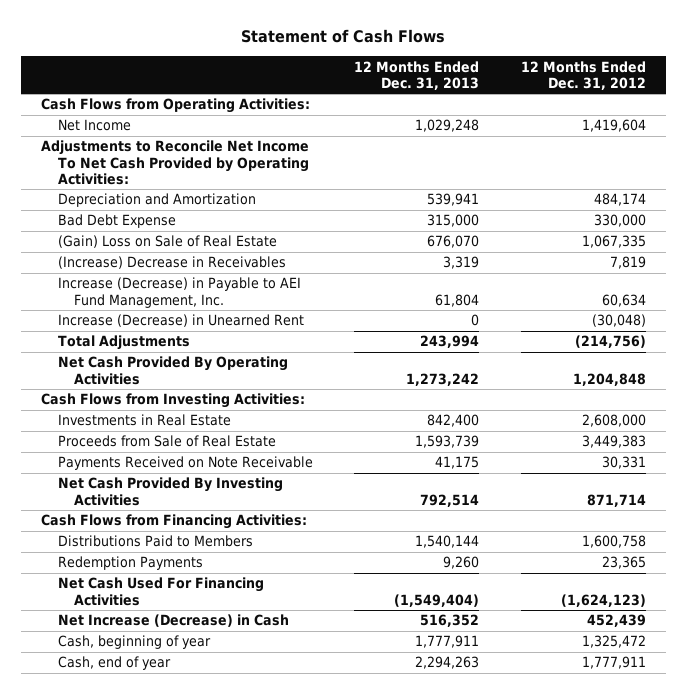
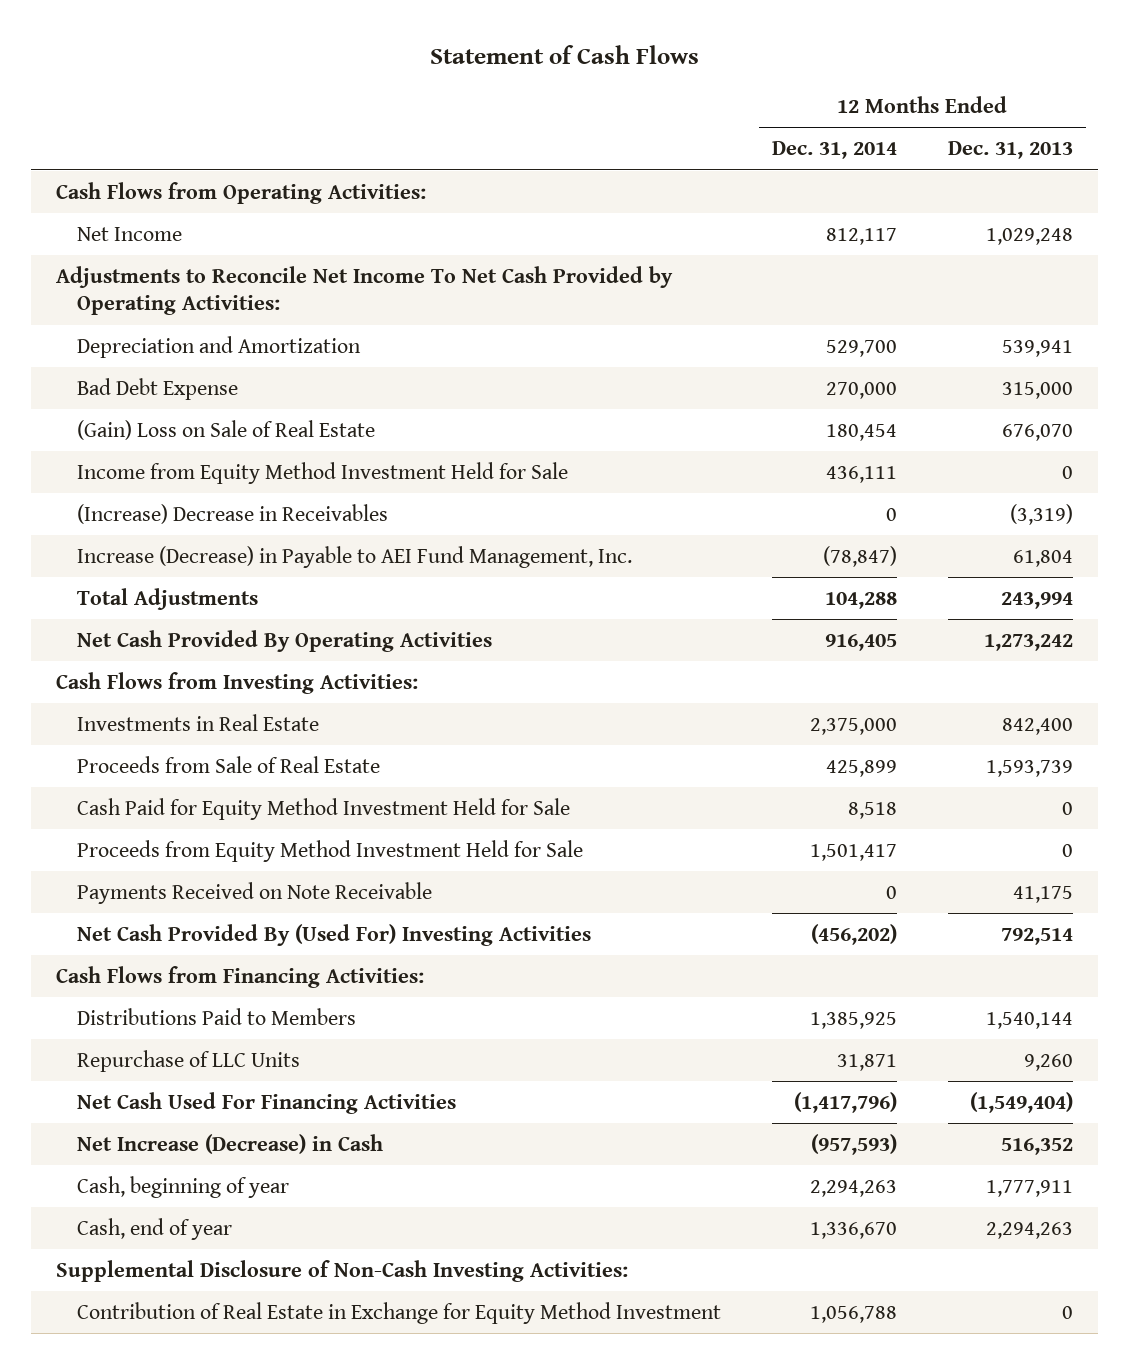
[520,60,646,90] 12 Months Ended Dec. 31, 2012 -> none
none -> [771,141,897,160] Dec. 31, 2014
none -> [76,461,568,484] Income from Equity Method Investment Held for Sale
[443,256,480,270] 3,319 -> [1009,503,1073,525] (3,319)
[57,314,304,328] Increase (Decrease) in Unearned Rent -> none
none -> [76,797,570,820] Cash Paid for Equity Method Investment Held for Sale
none -> [76,839,583,862] Proceeds from Equity Method Investment Held for Sale
[57,477,283,506] Net Cash Provided By Investing Activities -> [76,923,591,946] Net Cash Provided By (Used For) Investing Activities
[57,556,203,571] Redemption Payments -> [76,1049,300,1072] Repurchase of LLC Units
none -> [56,1259,629,1282] Supplemental Disclosure of Non-Cash Investing Activities:
none -> [76,1301,721,1324] Contribution of Real Estate in Exchange for Equity Method Investment

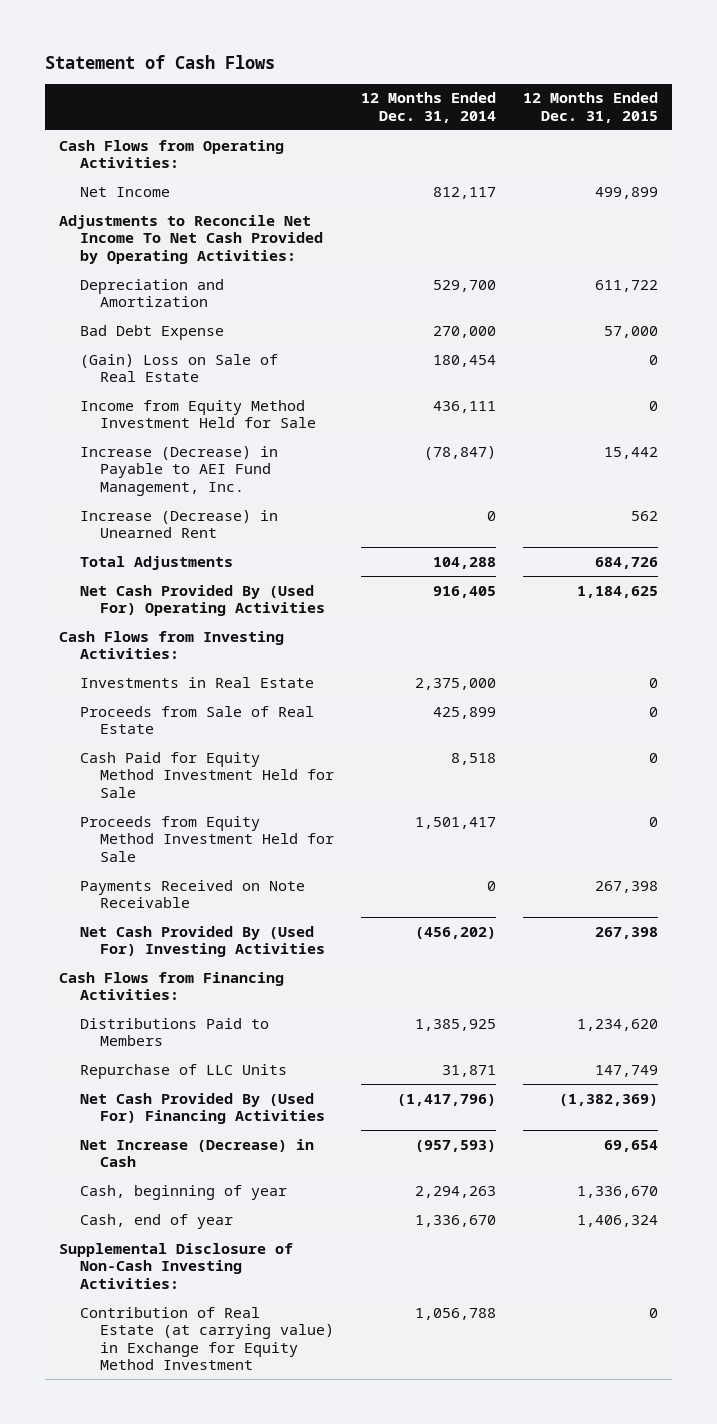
[947,141,1073,160] Dec. 31, 2013 -> none
none -> [523,92,659,123] 12 Months Ended Dec. 31, 2015
[76,503,388,524] (Increase) Decrease in Receivables -> none
none -> [79,509,278,539] Increase (Decrease) in Unearned Rent
[76,629,492,652] Net Cash Provided By Operating Activities -> [79,584,326,617] Net Cash Provided By (Used For) Operating Activities
[76,1091,456,1114] Net Cash Used For Financing Activities -> [79,1092,326,1125] Net Cash Provided By (Used For) Financing Activities
[76,1301,721,1324] Contribution of Real Estate in Exchange for Equity Method Investment -> [79,1306,335,1370] Contribution of Real Estate (at carrying value) in Exchange for Equity Method Investment

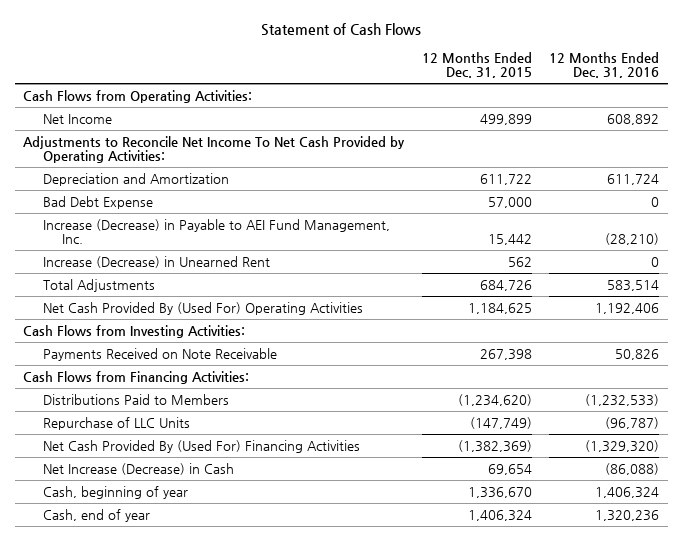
[361,92,497,123] 12 Months Ended Dec. 31, 2014 -> none
none -> [549,52,660,79] 12 Months Ended Dec. 31, 2016
[79,353,278,383] (Gain) Loss on Sale of Real Estate -> none
[79,399,317,429] Income from Equity Method Investment Held for Sale -> none
[79,676,314,688] Investments in Real Estate -> none
[79,705,314,735] Proceeds from Sale of Real Estate -> none
[79,751,335,798] Cash Paid for Equity Method Investment Held for Sale -> none
[79,815,335,862] Proceeds from Equity Method Investment Held for Sale -> none
[79,925,326,958] Net Cash Provided By (Used For) Investing Activities -> none
[577,1018,659,1031] 1,234,620 -> [457,393,532,406] (1,234,620)
[595,1064,659,1077] 147,749 -> [469,416,532,429] (147,749)
[58,1242,293,1289] Supplemental Disclosure of Non-Cash Investing Activities: -> none
[79,1306,335,1370] Contribution of Real Estate (at carrying value) in Exchange for Equity Method Investment -> none

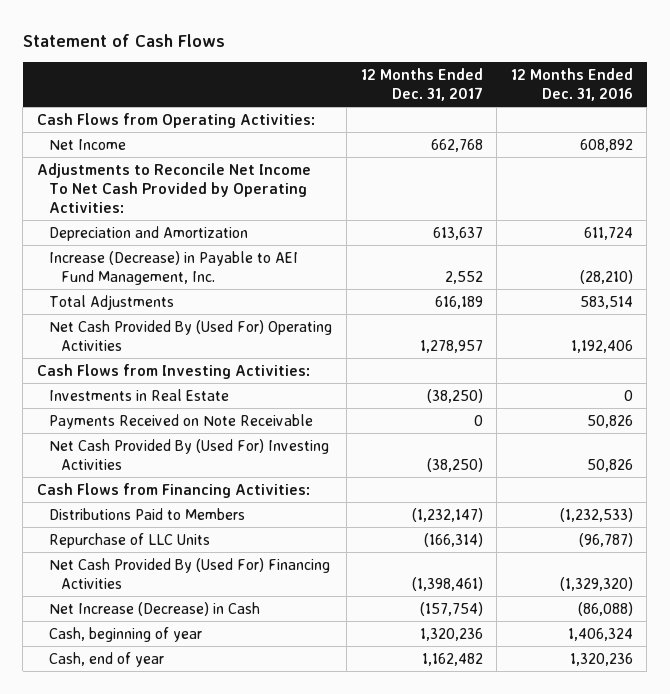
[421,52,532,79] 12 Months Ended Dec. 31, 2015 -> none
none -> [360,67,483,102] 12 Months Ended Dec. 31, 2017
[42,195,153,209] Bad Debt Expense -> none
[42,255,270,268] Increase (Decrease) in Unearned Rent -> none
none -> [49,388,230,401] Investments in Real Estate
none -> [49,438,330,470] Net Cash Provided By (Used For) Investing Activities

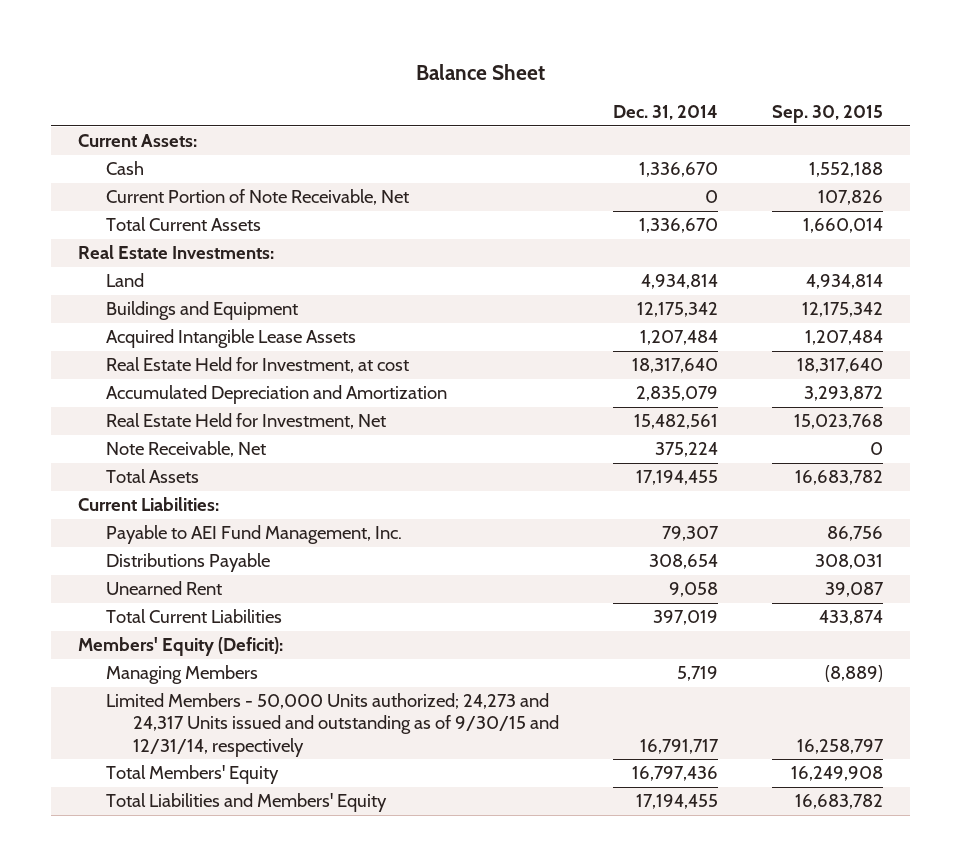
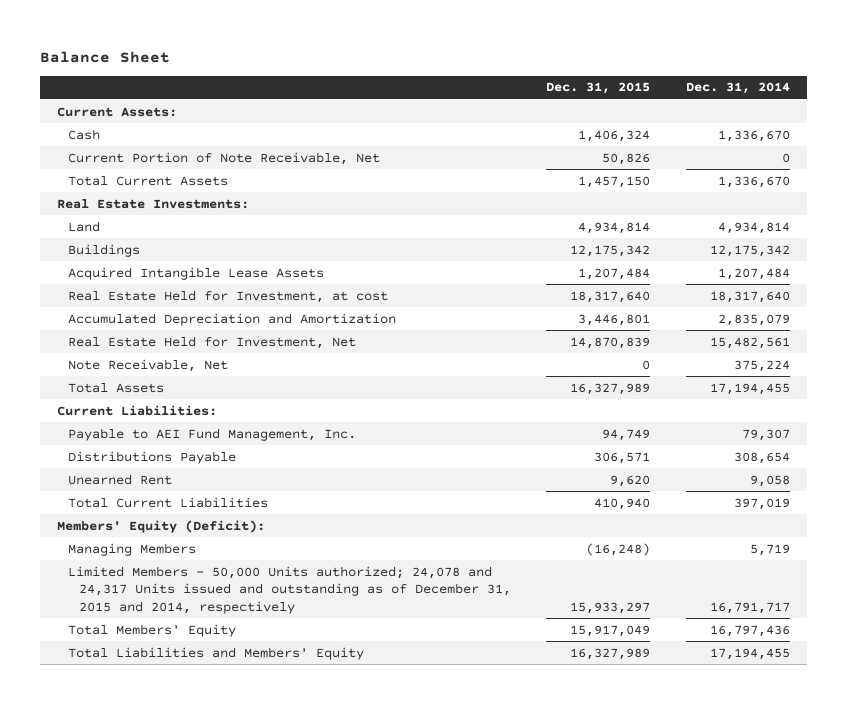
[772,105,884,124] Sep. 30, 2015 -> none
none -> [546,82,651,95] Dec. 31, 2015
[105,301,298,321] Buildings and Equipment -> [68,243,141,257] Buildings
[105,693,560,757] Limited Members - 50,000 Units authorized; 24,273 and 24,317 Units issued and outstanding as of 9/30/15 and 12/31/14, respectively -> [68,565,512,614] Limited Members - 50,000 Units authorized; 24,078 and 24,317 Units issued and outstanding as of December 31, 2015 and 2014, respectively

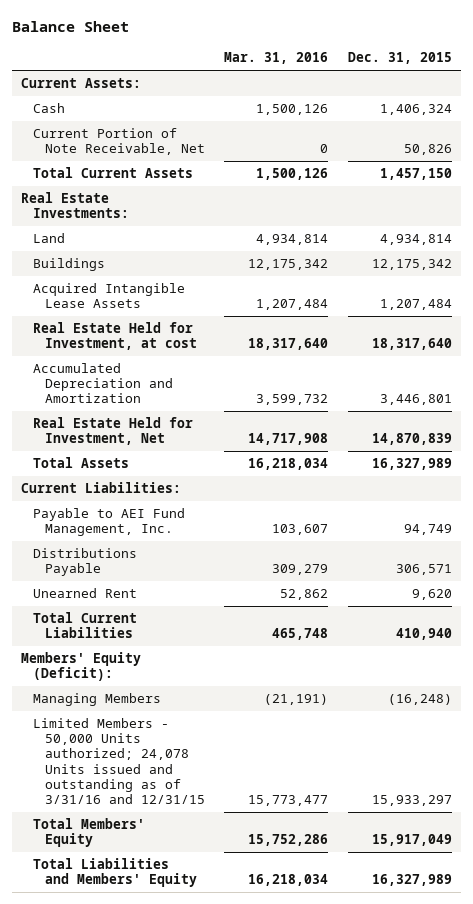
[685,82,790,95] Dec. 31, 2014 -> none
none -> [224,52,329,65] Mar. 31, 2016
[68,358,229,372] Note Receivable, Net -> none
[68,565,512,614] Limited Members - 50,000 Units authorized; 24,078 and 24,317 Units issued and outstanding as of December 31, 2015 and 2014, respectively -> [33,718,206,804] Limited Members - 50,000 Units authorized; 24,078 Units issued and outstanding as of 3/31/16 and 12/31/15

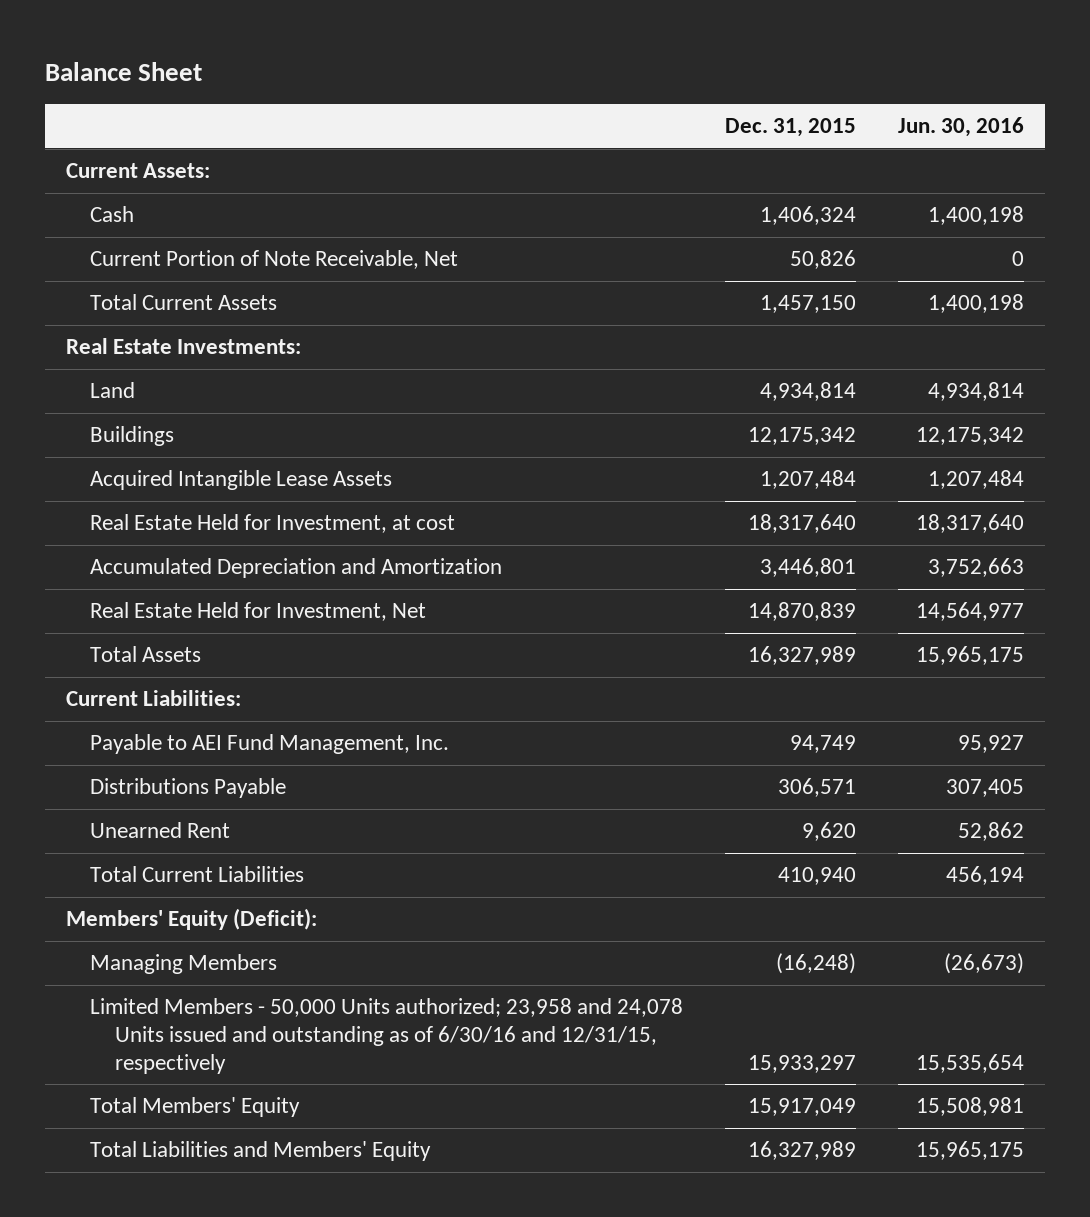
[224,52,329,65] Mar. 31, 2016 -> none
none -> [897,117,1024,138] Jun. 30, 2016
[33,718,206,804] Limited Members - 50,000 Units authorized; 24,078 Units issued and outstanding as of 3/31/16 and 12/31/15 -> [90,998,684,1074] Limited Members - 50,000 Units authorized; 23,958 and 24,078 Units issued and outstanding as of 6/30/16 and 12/31/15, respectively

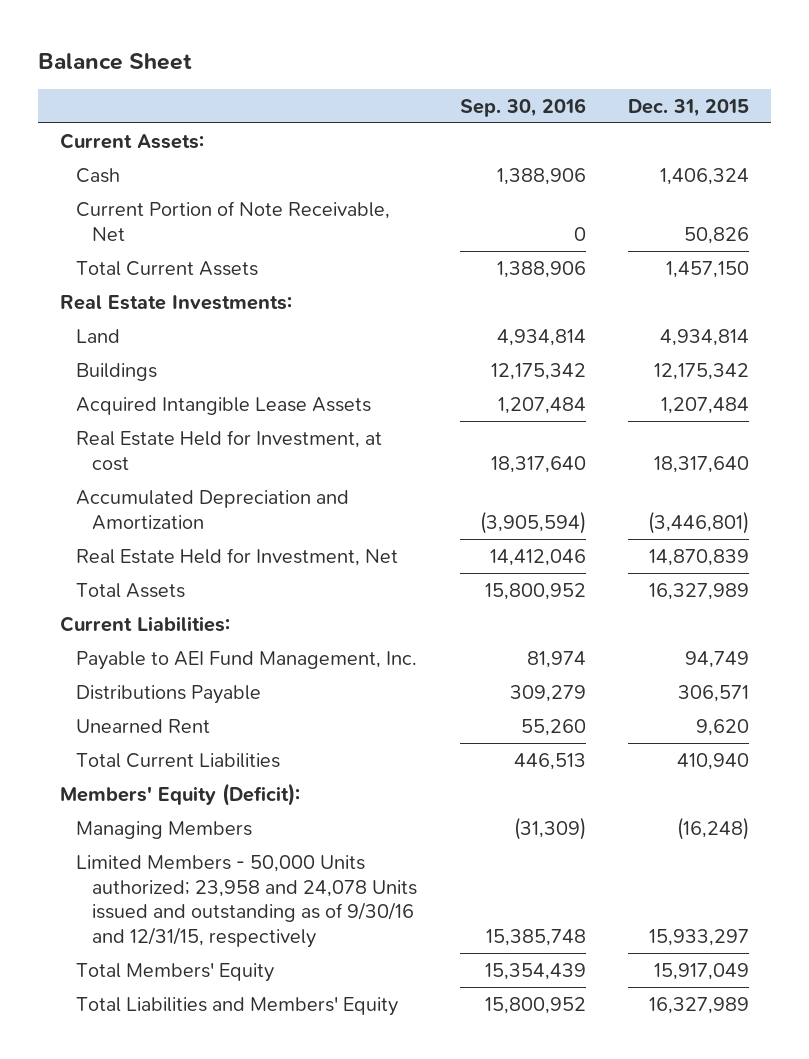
[897,117,1024,138] Jun. 30, 2016 -> none
none -> [459,97,586,117] Sep. 30, 2016
[760,558,857,578] 3,446,801 -> [648,510,750,534] (3,446,801)
[90,998,684,1074] Limited Members - 50,000 Units authorized; 23,958 and 24,078 Units issued and outstanding as of 6/30/16 and 12/31/15, respectively -> [75,854,417,949] Limited Members - 50,000 Units authorized; 23,958 and 24,078 Units issued and outstanding as of 9/30/16 and 12/31/15, respectively

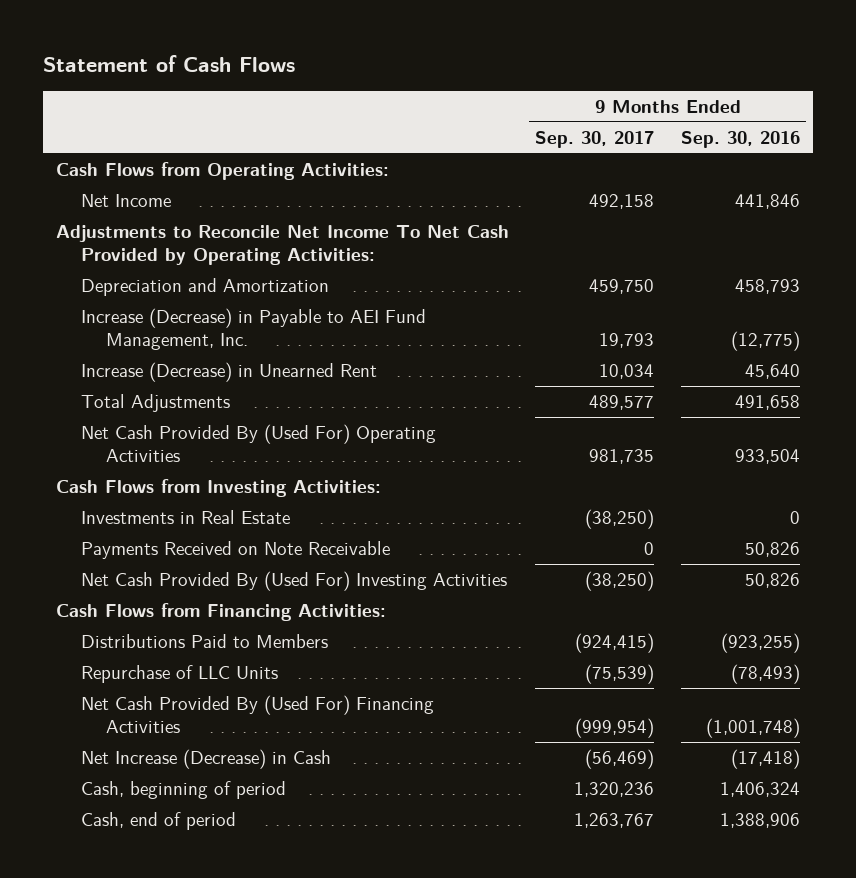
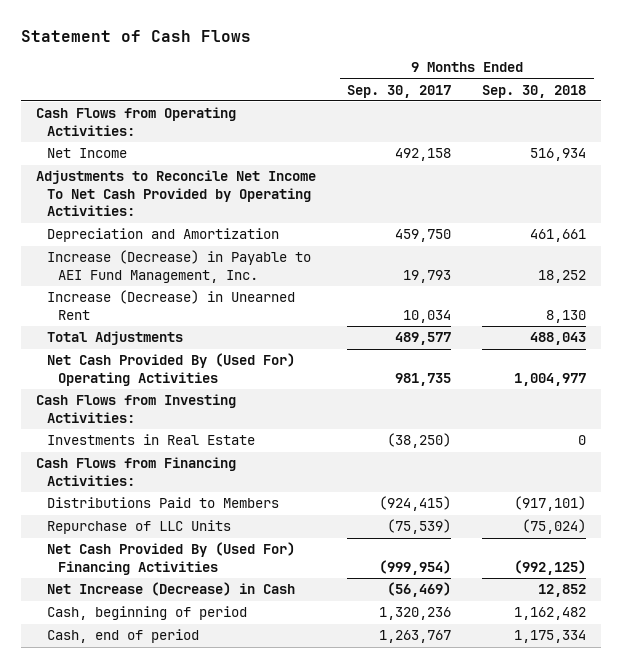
[680,130,800,148] Sep. 30, 2016 -> none
none -> [481,84,586,98] Sep. 30, 2018
[80,541,390,560] Payments Received on Note Receivable -> none
[80,571,507,592] Net Cash Provided By (Used For) Investing Activities -> none

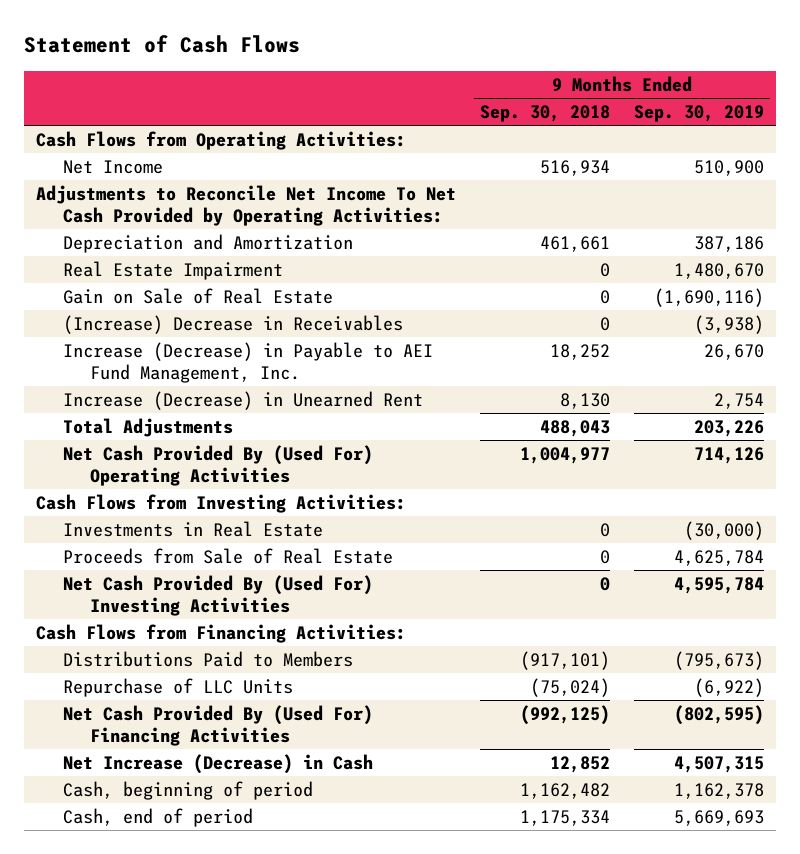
[347,84,452,98] Sep. 30, 2017 -> none
none -> [633,105,764,123] Sep. 30, 2019
none -> [62,261,283,281] Real Estate Impairment
none -> [62,288,333,305] Gain on Sale of Real Estate
none -> [62,315,403,335] (Increase) Decrease in Receivables
none -> [62,548,393,565] Proceeds from Sale of Real Estate
none -> [62,575,373,616] Net Cash Provided By (Used For) Investing Activities

